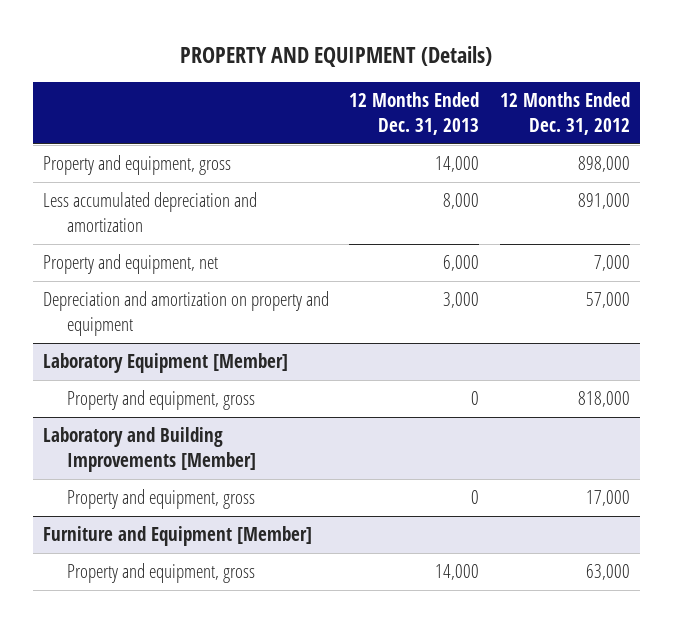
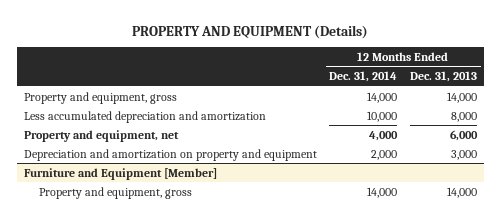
[499,92,630,135] 12 Months Ended Dec. 31, 2012 -> none
none -> [329,71,398,83] Dec. 31, 2014
[43,353,289,374] Laboratory Equipment [Member] -> none
[67,390,256,411] Property and equipment, gross -> none
[43,427,257,472] Laboratory and Building Improvements [Member] -> none
[67,489,256,510] Property and equipment, gross -> none

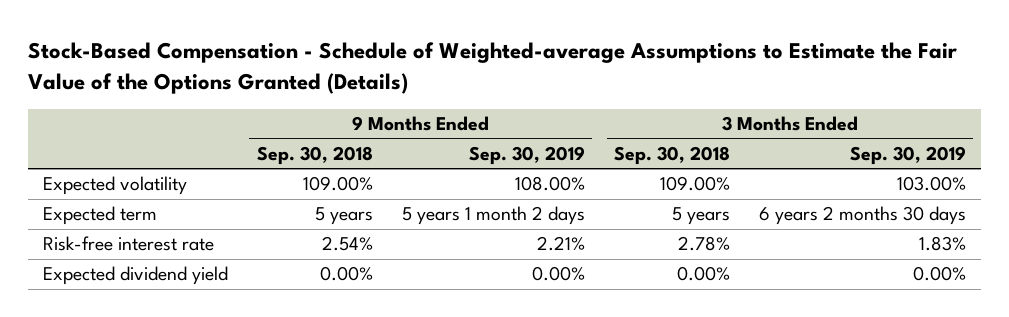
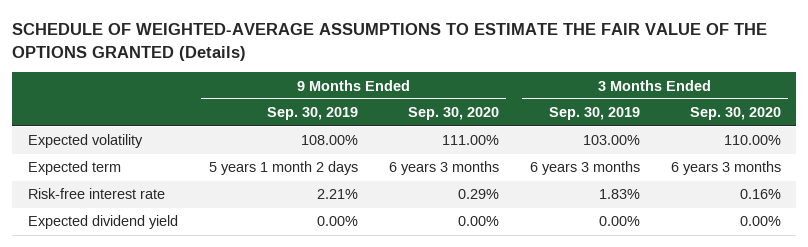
[28,42,958,94] Stock-Based Compensation - Schedule of Weighted-average Assumptions to Estimate the Fair Value of the Options Granted (Details) -> [12,23,768,61] SCHEDULE OF WEIGHTED-AVERAGE ASSUMPTIONS TO ESTIMATE THE FAIR VALUE OF THE OPTIONS GRANTED (Details)
[256,145,373,165] Sep. 30, 2018 -> none
[614,145,731,165] Sep. 30, 2018 -> none
none -> [407,107,499,121] Sep. 30, 2020
none -> [689,107,781,121] Sep. 30, 2020
[759,206,967,226] 6 years 2 months 30 days -> [529,161,640,176] 6 years 3 months

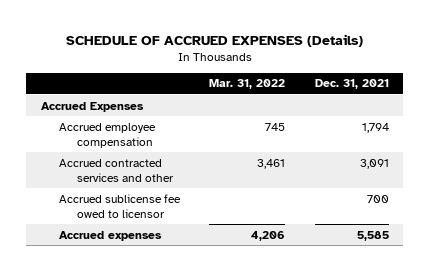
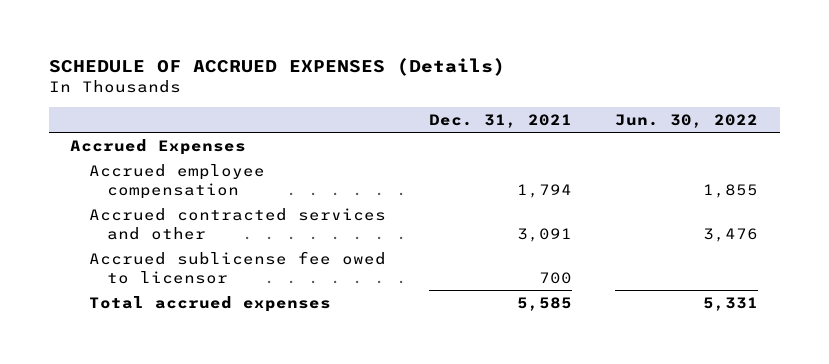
[209,79,286,90] Mar. 31, 2022 -> none
none -> [615,113,759,128] Jun. 30, 2022
[58,230,162,241] Accrued expenses -> [88,295,331,312] Total accrued expenses

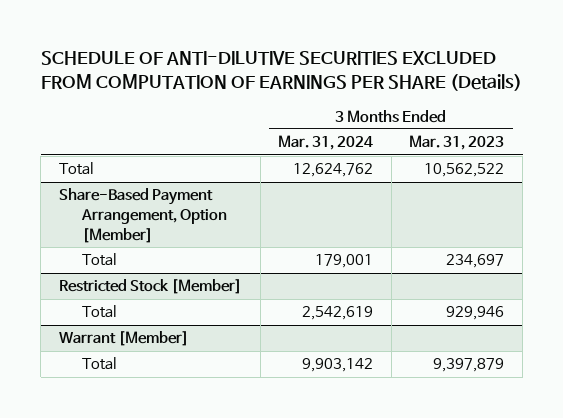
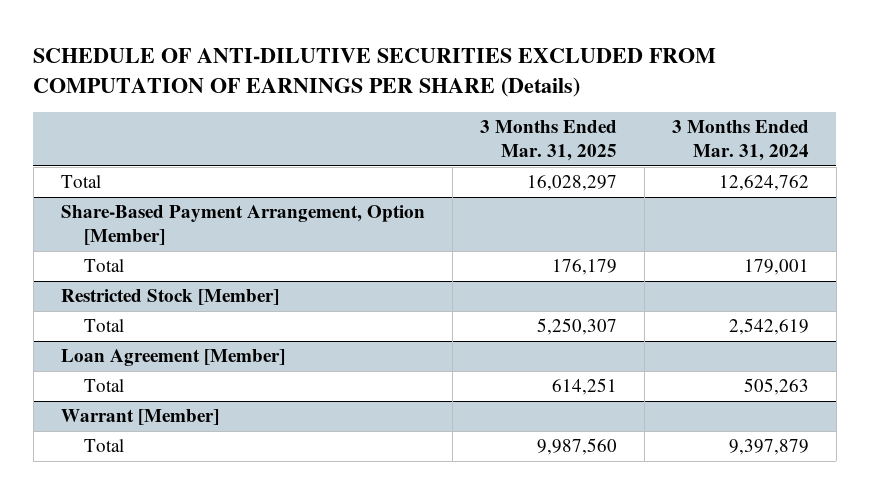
[409,135,505,151] Mar. 31, 2023 -> none
none -> [479,120,617,161] 3 Months Ended Mar. 31, 2025
none -> [60,349,285,367] Loan Agreement [Member]
none -> [84,379,125,393] Total
[302,358,374,373] 9,903,142 -> [728,439,809,456] 9,397,879

